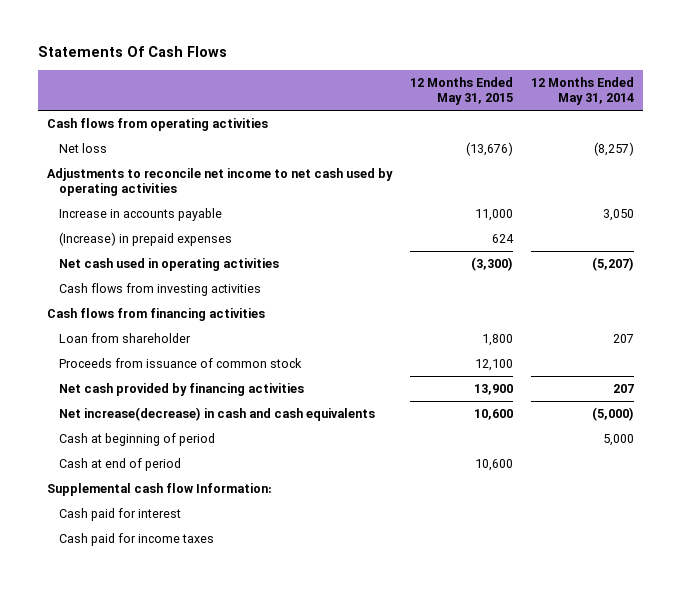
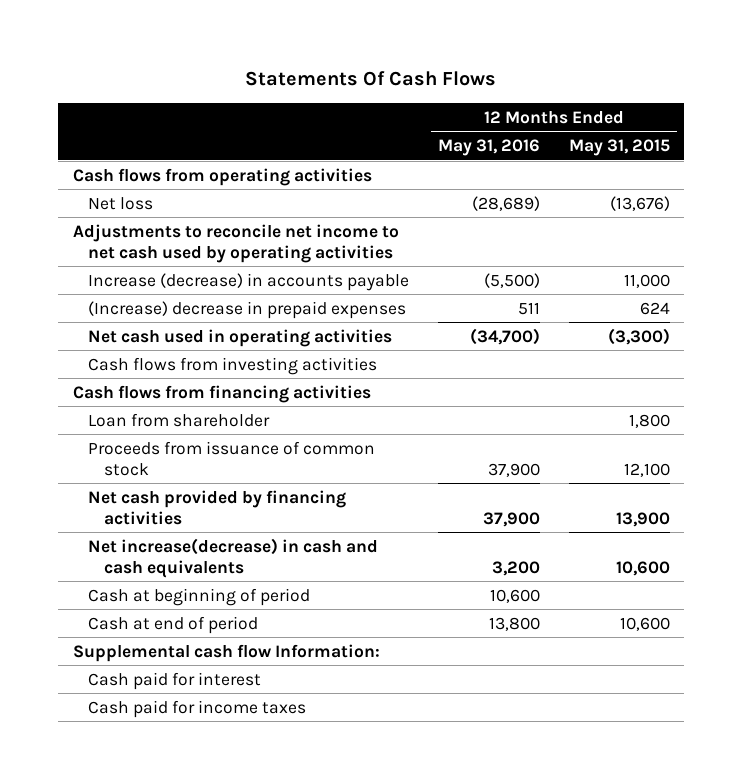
[530,76,634,105] 12 Months Ended May 31, 2014 -> none
none -> [438,138,541,156] May 31, 2016
[58,207,222,221] Increase in accounts payable -> [88,272,410,291] Increase (decrease) in accounts payable
[58,231,232,246] (Increase) in prepaid expenses -> [88,300,407,319] (Increase) decrease in prepaid expenses

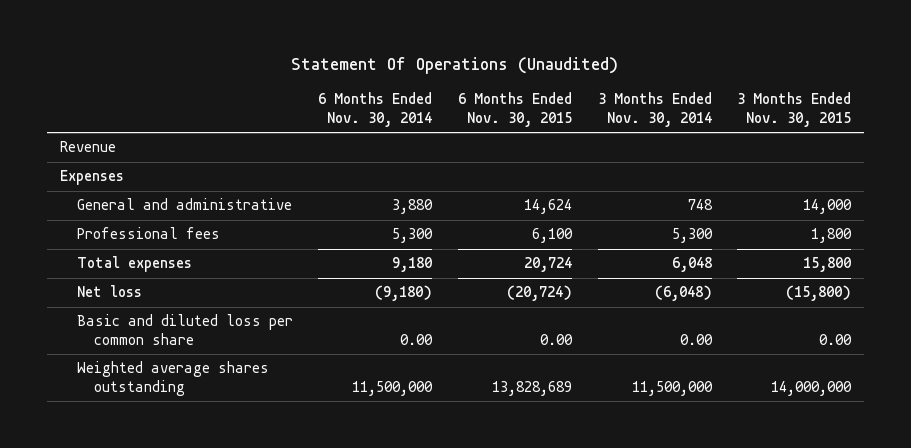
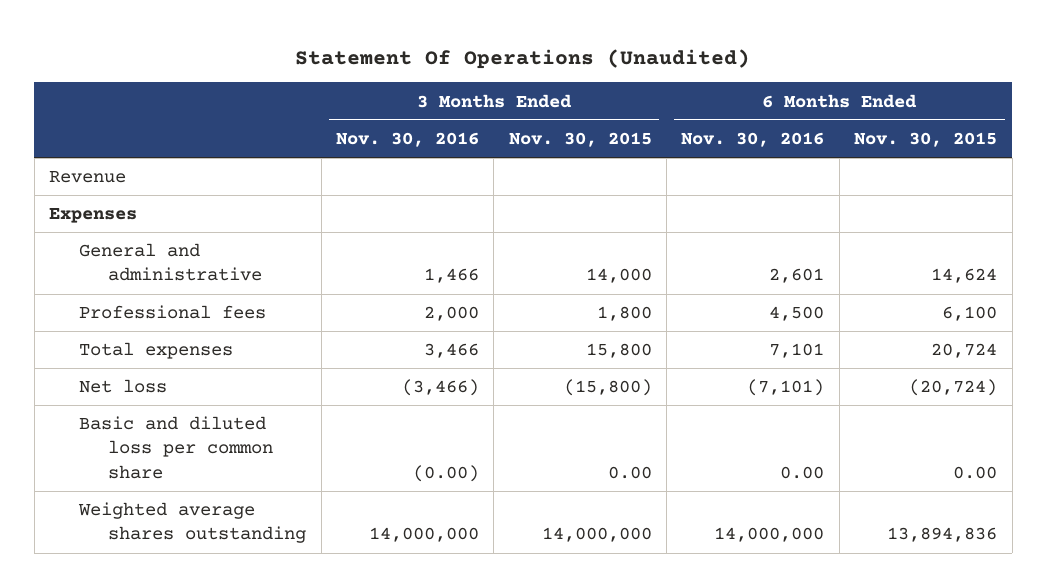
[318,92,433,127] 6 Months Ended Nov. 30, 2014 -> none
[597,92,712,127] 3 Months Ended Nov. 30, 2014 -> none
none -> [335,131,479,147] Nov. 30, 2016
none -> [681,131,825,147] Nov. 30, 2016
[492,381,573,397] 13,828,689 -> [887,527,998,543] 13,894,836

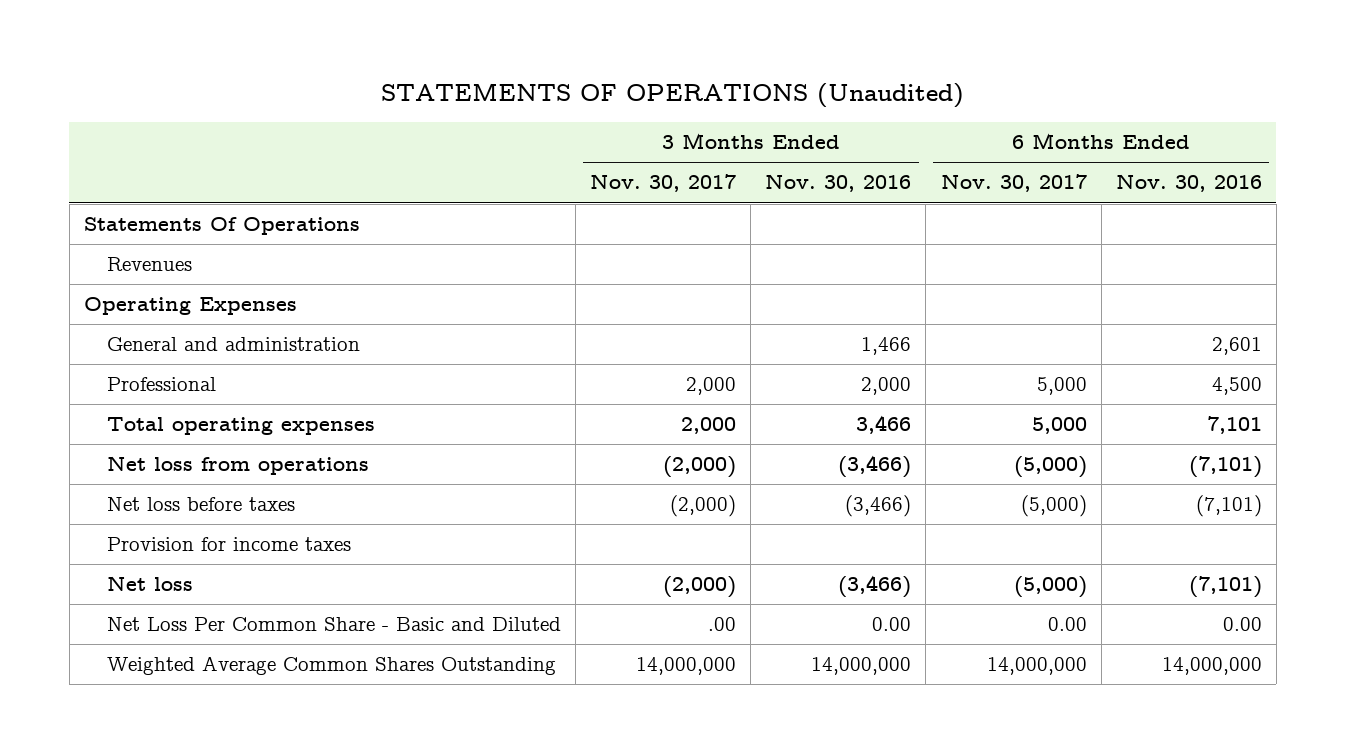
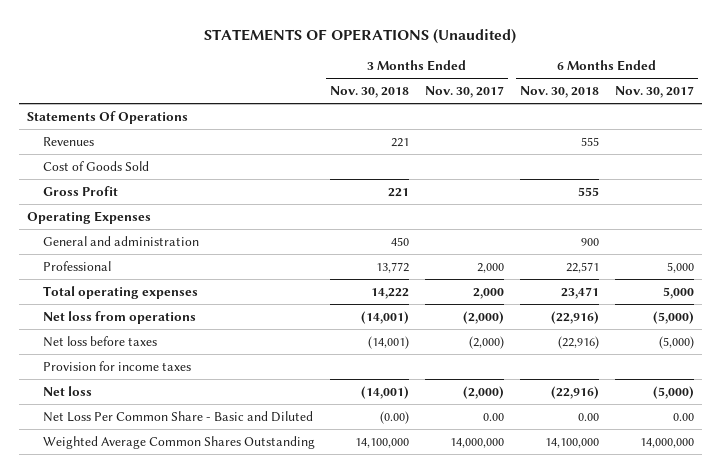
[765,174,912,193] Nov. 30, 2016 -> none
[1115,174,1262,193] Nov. 30, 2016 -> none
none -> [330,86,410,99] Nov. 30, 2018
none -> [520,86,600,99] Nov. 30, 2018
none -> [42,160,149,171] Cost of Goods Sold
none -> [42,185,118,196] Gross Profit
[708,617,737,632] .00 -> [483,412,505,421] 0.00

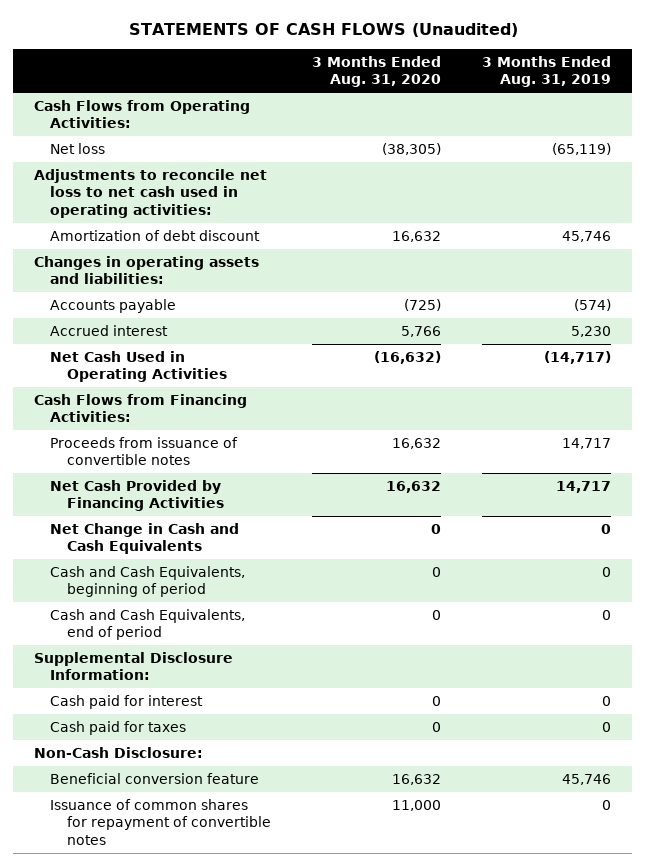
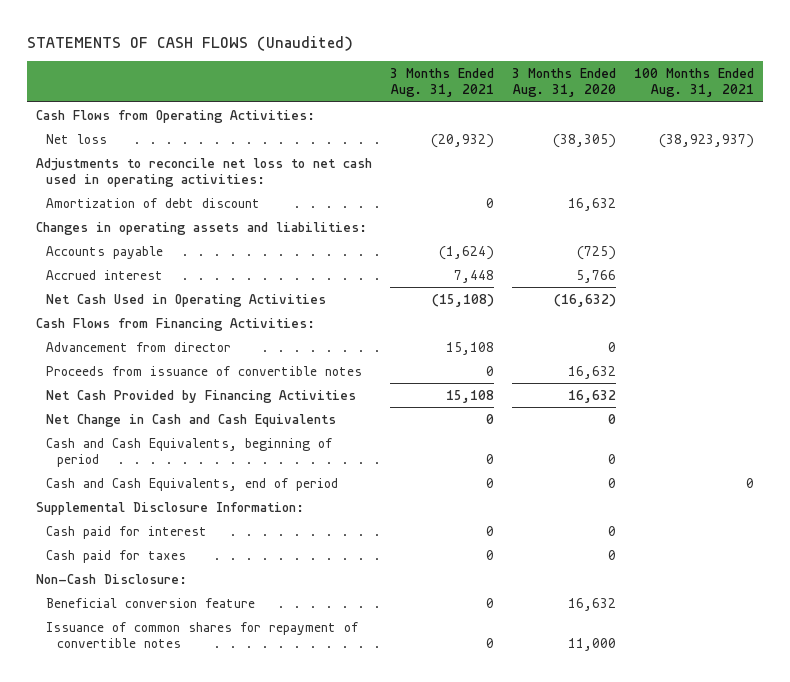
[482,55,612,88] 3 Months Ended Aug. 31, 2019 -> none
none -> [389,68,494,98] 3 Months Ended Aug. 31, 2021
none -> [634,68,755,98] 100 Months Ended Aug. 31, 2021
none -> [46,341,232,352] Advancement from director

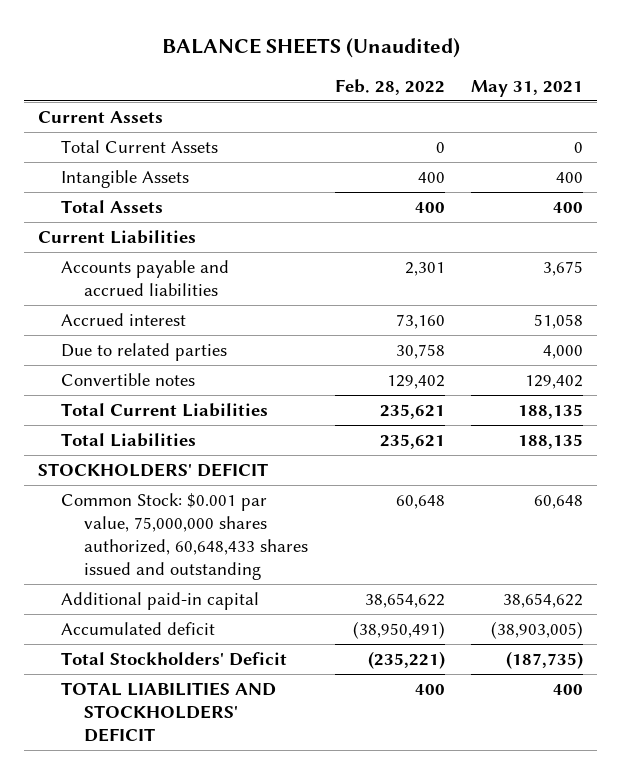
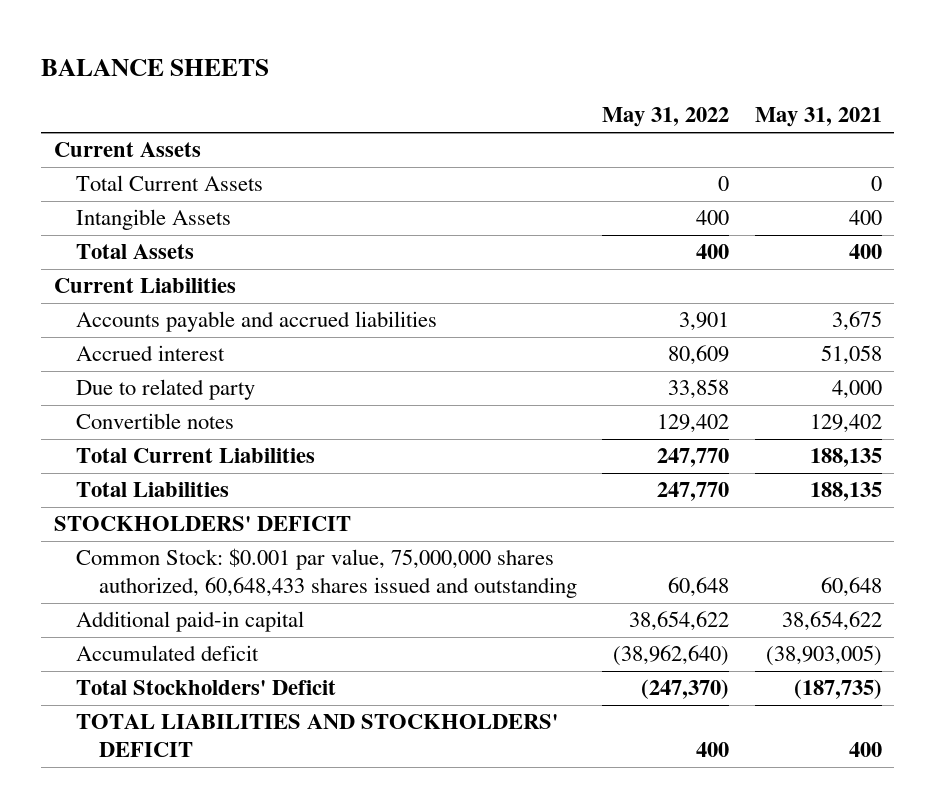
[161,37,460,58] BALANCE SHEETS (Unaudited) -> [40,58,269,76] BALANCE SHEETS
[334,78,445,95] Feb. 28, 2022 -> none
none -> [602,107,730,128] May 31, 2022
[60,342,227,361] Due to related parties -> [76,379,256,401] Due to related party

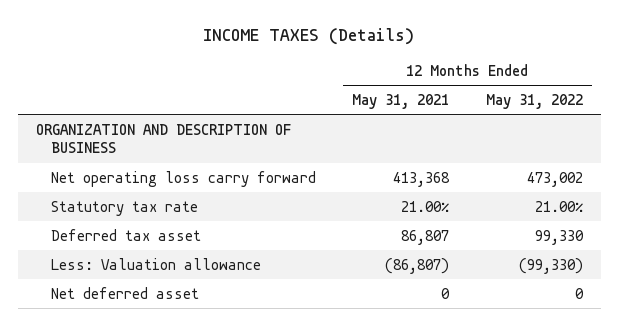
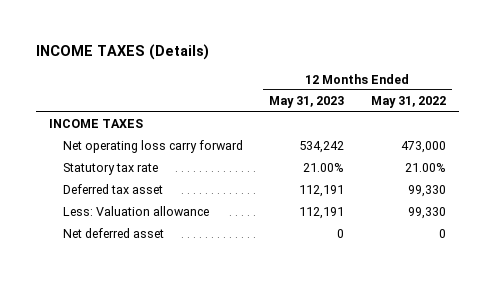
[352,93,450,109] May 31, 2021 -> none
none -> [269,96,345,109] May 31, 2023
[35,123,291,154] ORGANIZATION AND DESCRIPTION OF BUSINESS -> none
none -> [49,119,144,129] INCOME TAXES
[526,171,583,187] 473,002 -> [400,141,446,154] 473,000
[518,257,583,274] (99,330) -> [407,207,446,220] 99,330

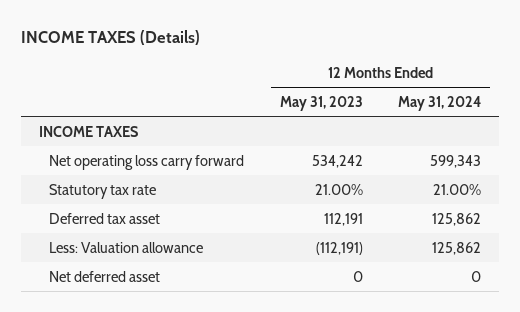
[370,96,446,109] May 31, 2022 -> none
none -> [398,95,482,111] May 31, 2024
[299,207,345,220] 112,191 -> [315,241,363,255] (112,191)

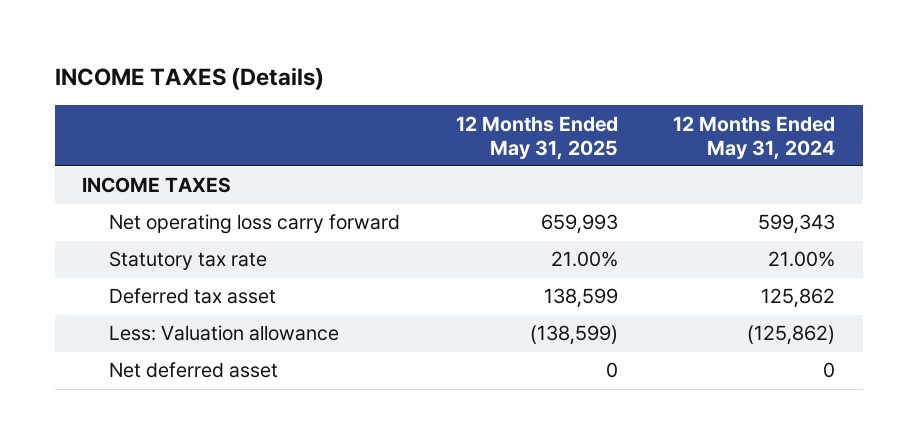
[279,95,363,111] May 31, 2023 -> none
none -> [455,115,618,160] 12 Months Ended May 31, 2025
[432,241,482,255] 125,862 -> [747,325,836,346] (125,862)

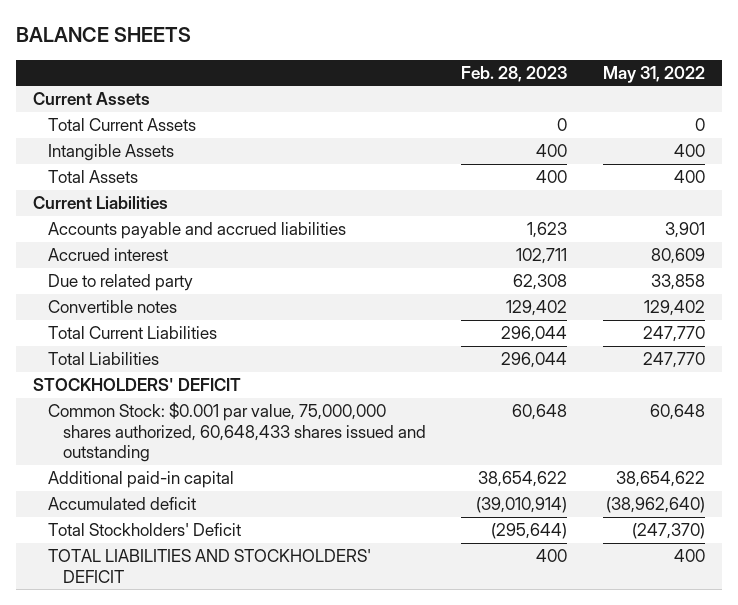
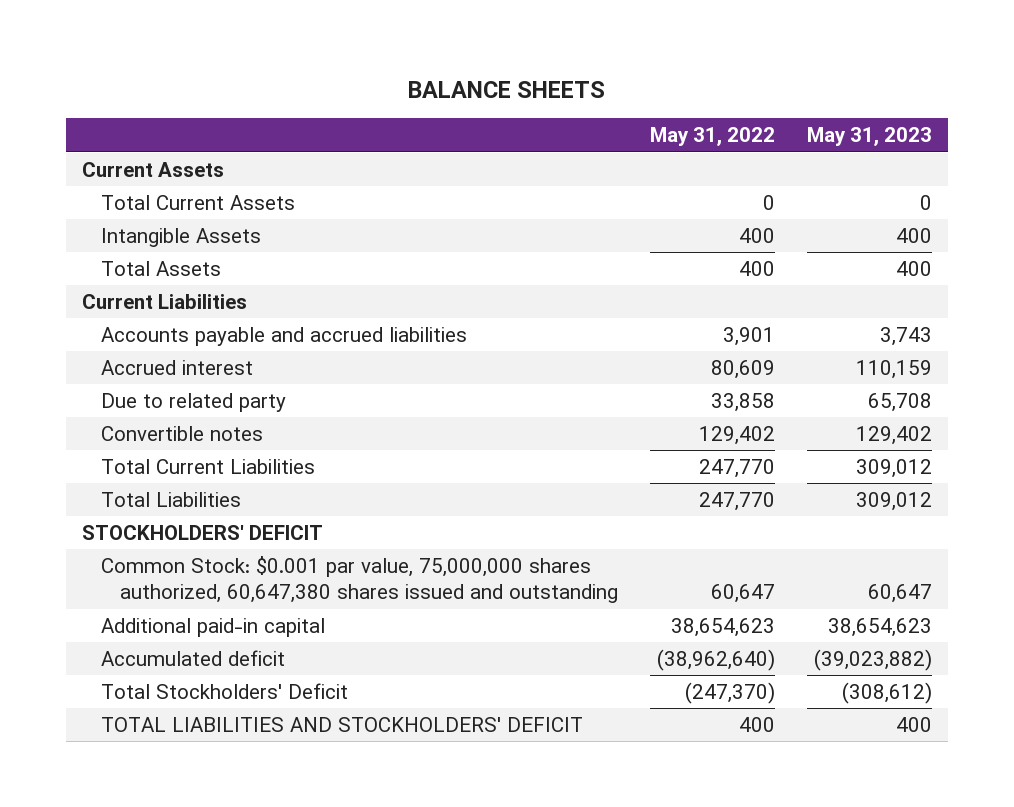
[461,65,568,82] Feb. 28, 2023 -> none
none -> [807,127,933,147] May 31, 2023
[47,402,426,463] Common Stock: $0.001 par value, 75,000,000 shares authorized, 60,648,433 shares issued and outstanding -> [101,555,619,604] Common Stock: $0.001 par value, 75,000,000 shares authorized, 60,647,380 shares issued and outstanding
[649,404,705,421] 60,648 -> [711,584,776,604] 60,647
[615,471,705,488] 38,654,622 -> [671,617,776,637] 38,654,623

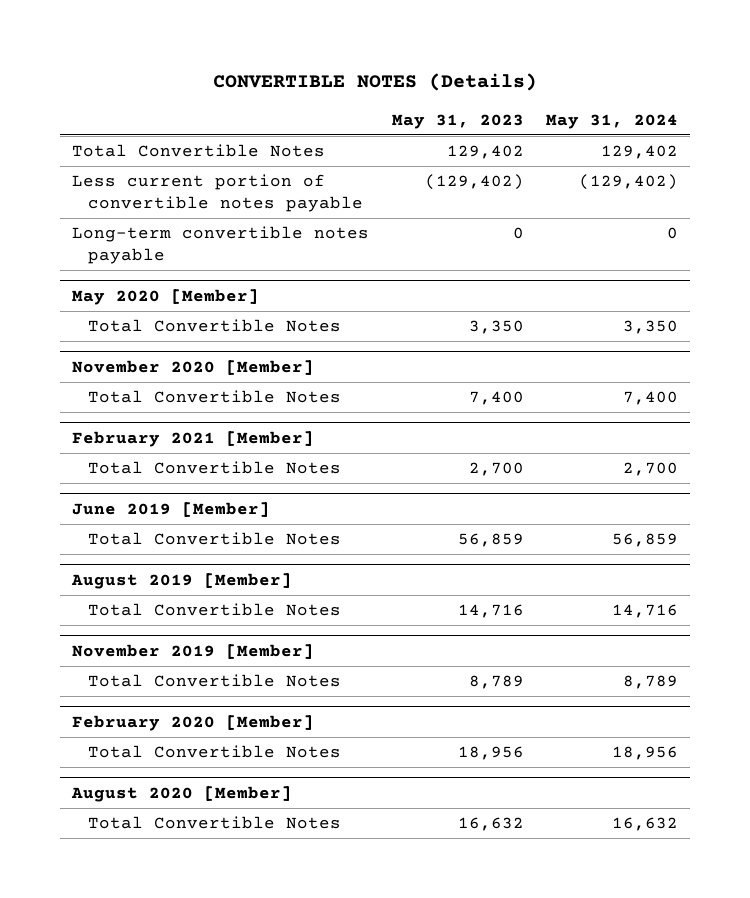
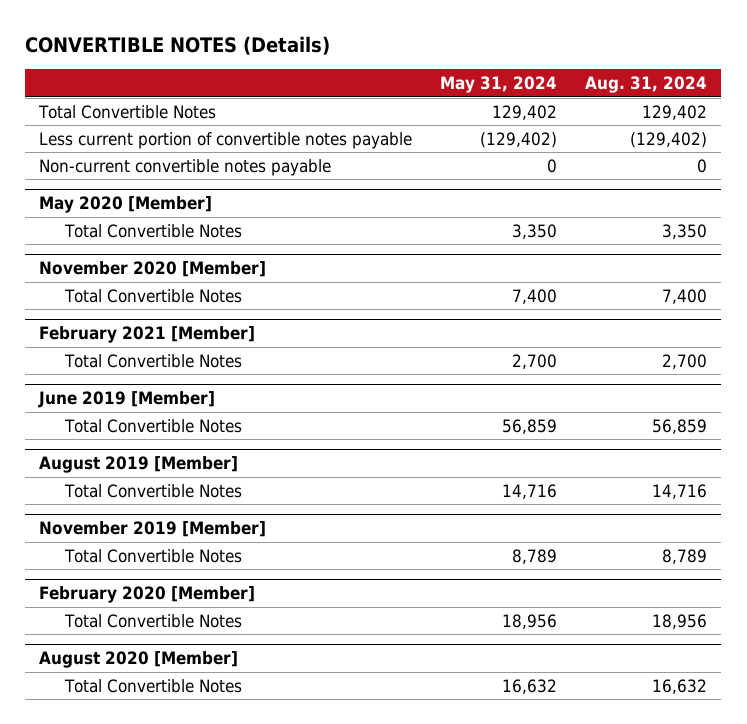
[391,113,524,129] May 31, 2023 -> none
none -> [585,76,708,94] Aug. 31, 2024
[71,226,369,264] Long-term convertible notes payable -> [39,158,332,176] Non-current convertible notes payable

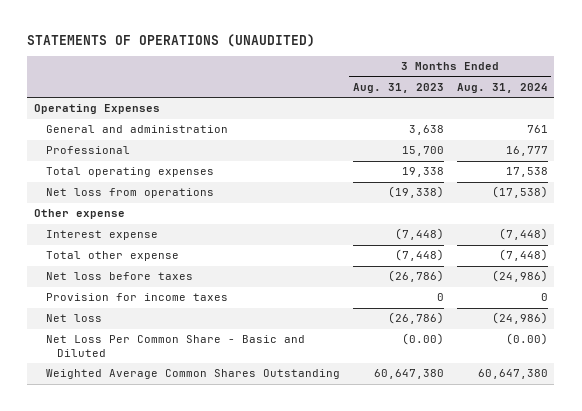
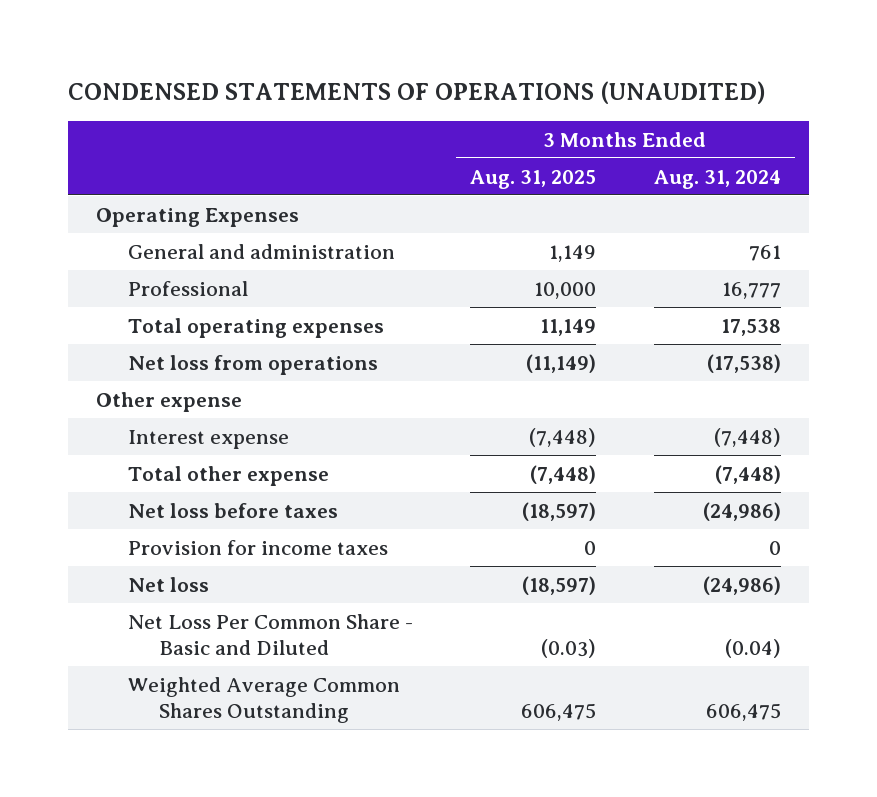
[27,33,316,47] STATEMENTS OF OPERATIONS (UNAUDITED) -> [67,81,766,105] CONDENSED STATEMENTS OF OPERATIONS (UNAUDITED)
[352,83,444,94] Aug. 31, 2023 -> none
none -> [470,169,597,189] Aug. 31, 2025
[505,333,548,346] (0.00) -> [724,638,781,658] (0.04)
[477,369,548,380] 60,647,380 -> [705,702,781,721] 606,475

